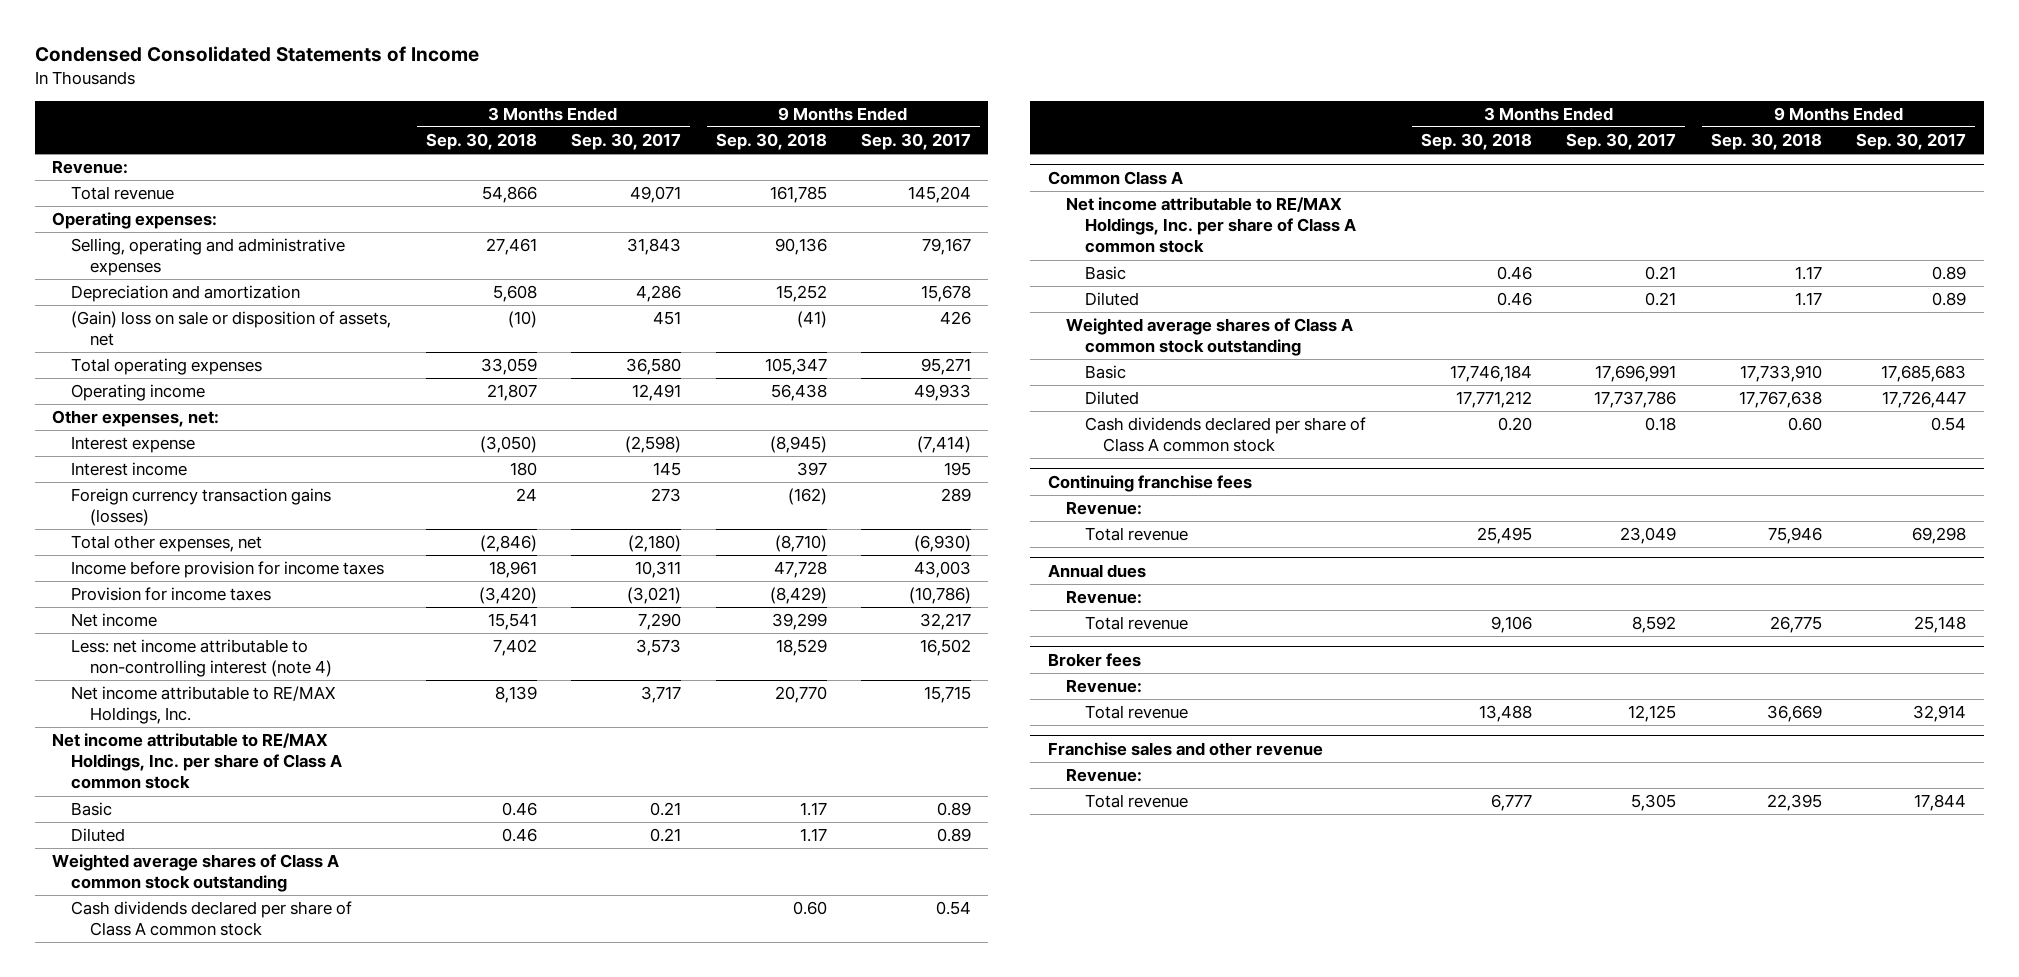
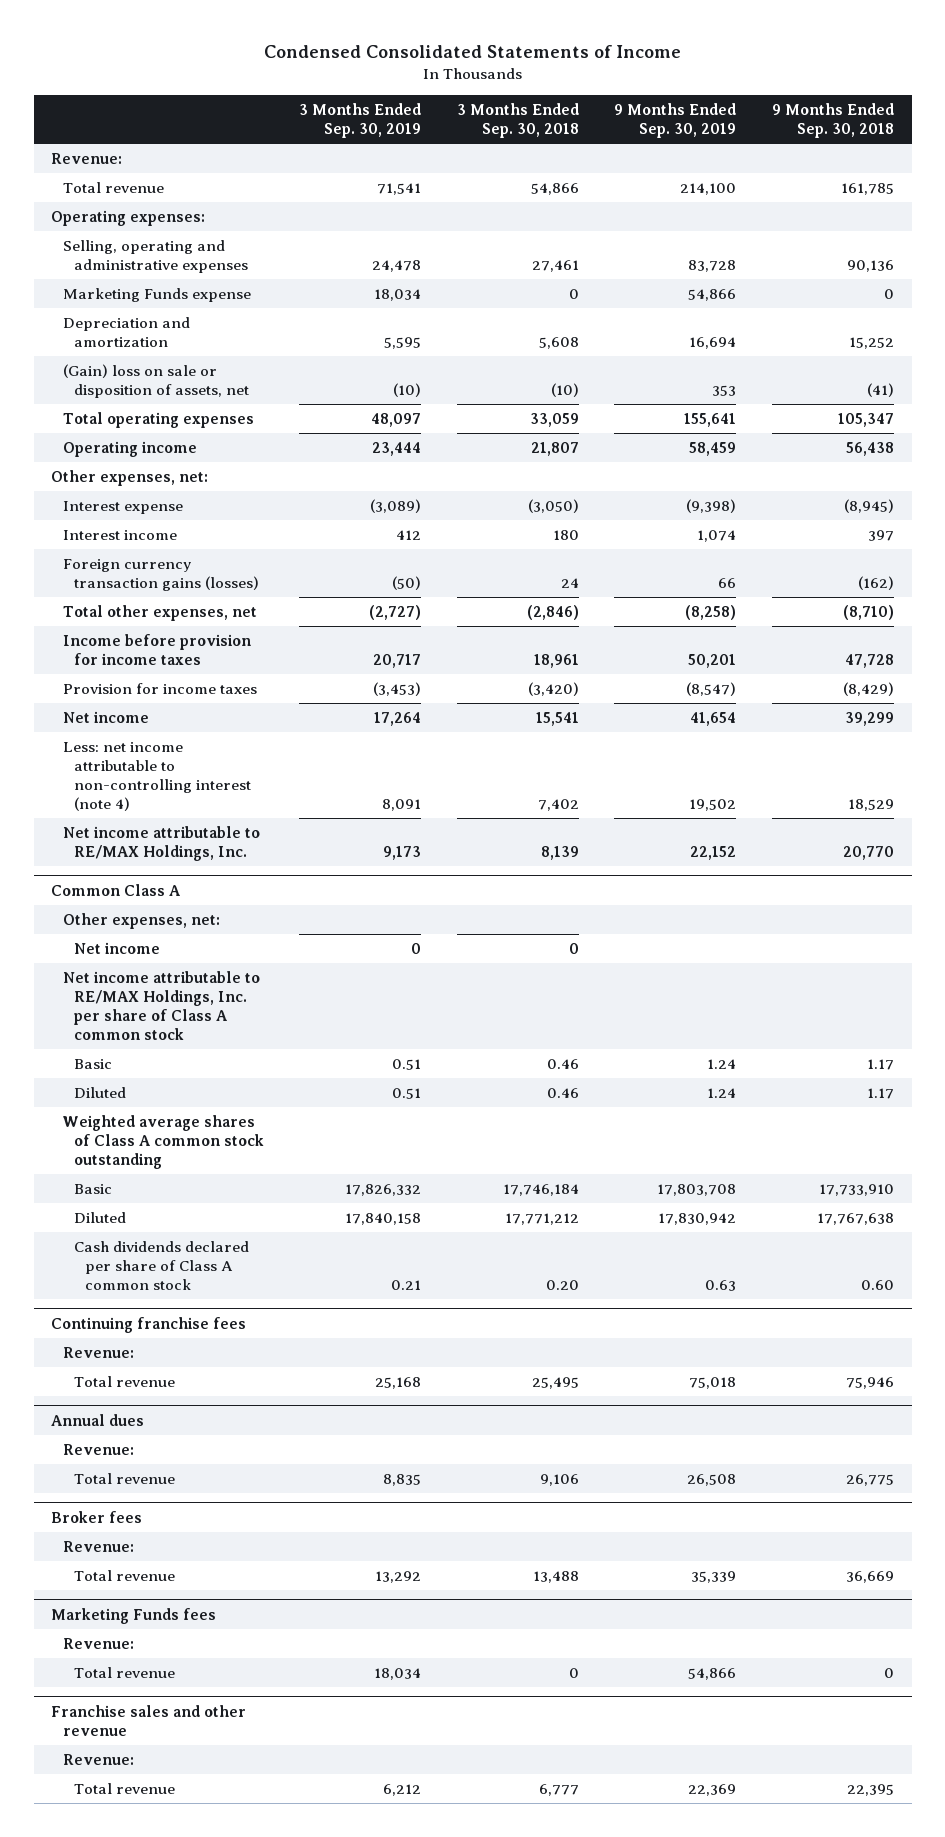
[571,132,682,150] Sep. 30, 2017 -> none
[861,132,972,150] Sep. 30, 2017 -> none
none -> [299,102,422,138] 3 Months Ended Sep. 30, 2019
none -> [614,102,737,138] 9 Months Ended Sep. 30, 2019
none -> [62,288,251,303] Marketing Funds expense
[52,733,343,790] Net income attributable to RE/MAX Holdings, Inc. per share of Class A common stock -> none
[71,802,113,817] Basic -> none
[71,828,126,843] Diluted -> none
[52,854,340,893] Weighted average shares of Class A common stock outstanding -> none
[71,901,353,937] Cash dividends declared per share of Class A common stock -> none
none -> [62,913,220,930] Other expenses, net:
none -> [73,942,160,955] Net income
none -> [51,1607,217,1624] Marketing Funds fees
none -> [62,1638,134,1650] Revenue:
none -> [73,1667,175,1679] Total revenue

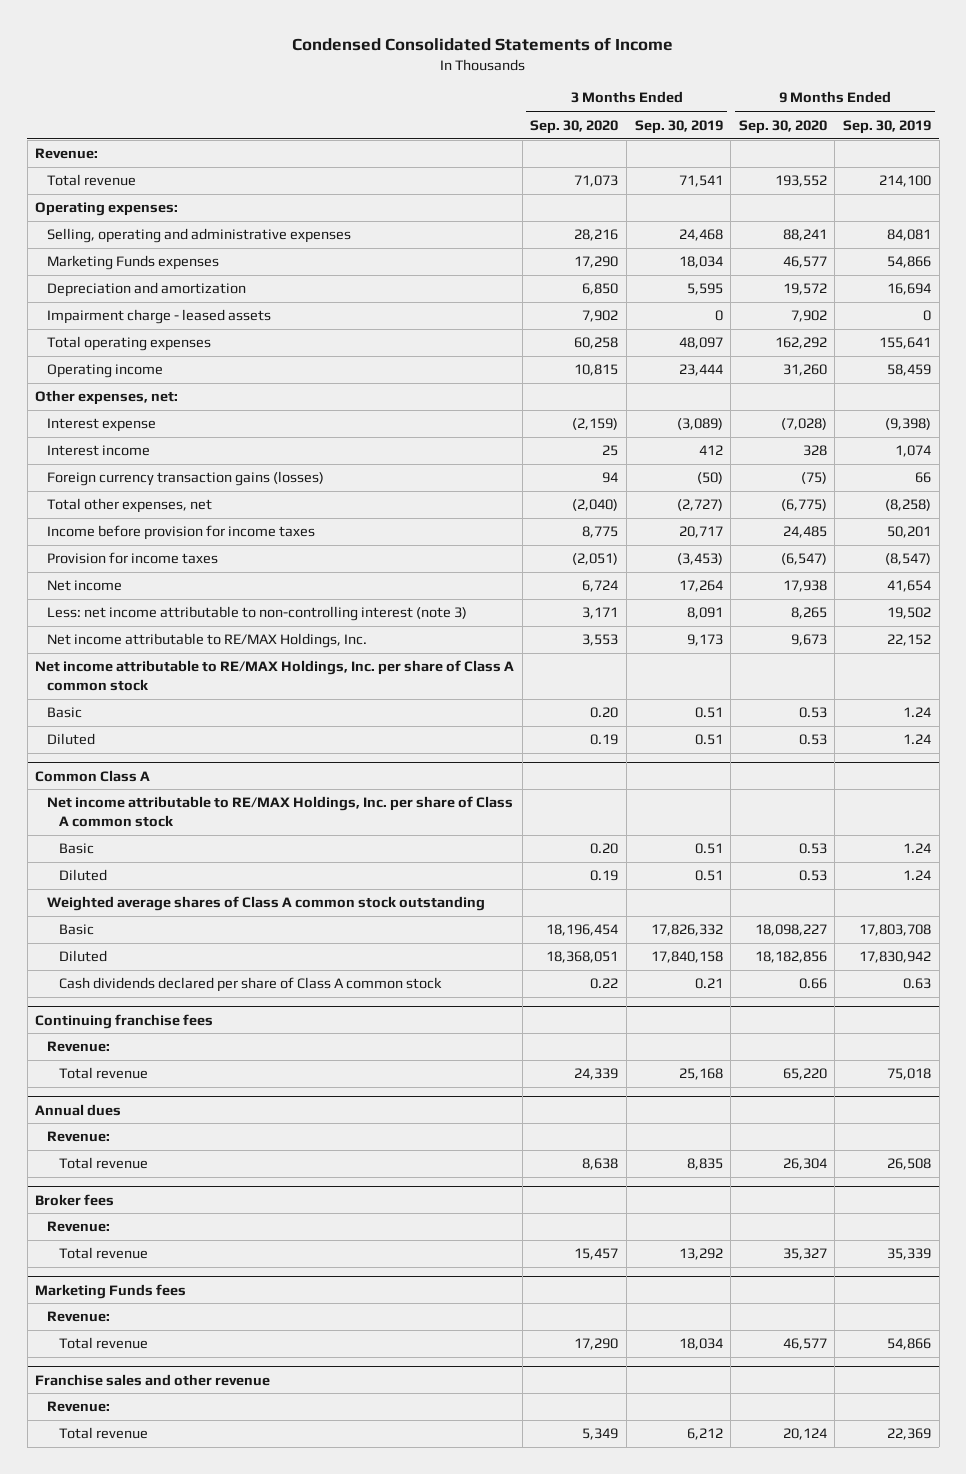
[456,102,579,138] 3 Months Ended Sep. 30, 2018 -> none
[771,102,894,138] 9 Months Ended Sep. 30, 2018 -> none
none -> [530,119,619,134] Sep. 30, 2020
none -> [738,119,827,134] Sep. 30, 2020
[372,260,422,273] 24,478 -> [678,229,723,242] 24,468
[688,260,737,273] 83,728 -> [886,229,931,242] 84,081
[62,288,251,303] Marketing Funds expense -> [46,255,219,271] Marketing Funds expenses
[62,364,249,399] (Gain) loss on sale or disposition of assets, net -> none
none -> [46,309,271,325] Impairment charge - leased assets
[62,742,251,812] Less: net income attributable to non-controlling interest (note 4) -> [46,606,467,622] Less: net income attributable to non-controlling interest (note 3)
none -> [35,660,515,691] Net income attributable to RE/MAX Holdings, Inc. per share of Class A common stock
none -> [46,707,82,719] Basic
none -> [46,733,95,746] Diluted
[62,913,220,930] Other expenses, net: -> none
[73,942,160,955] Net income -> none

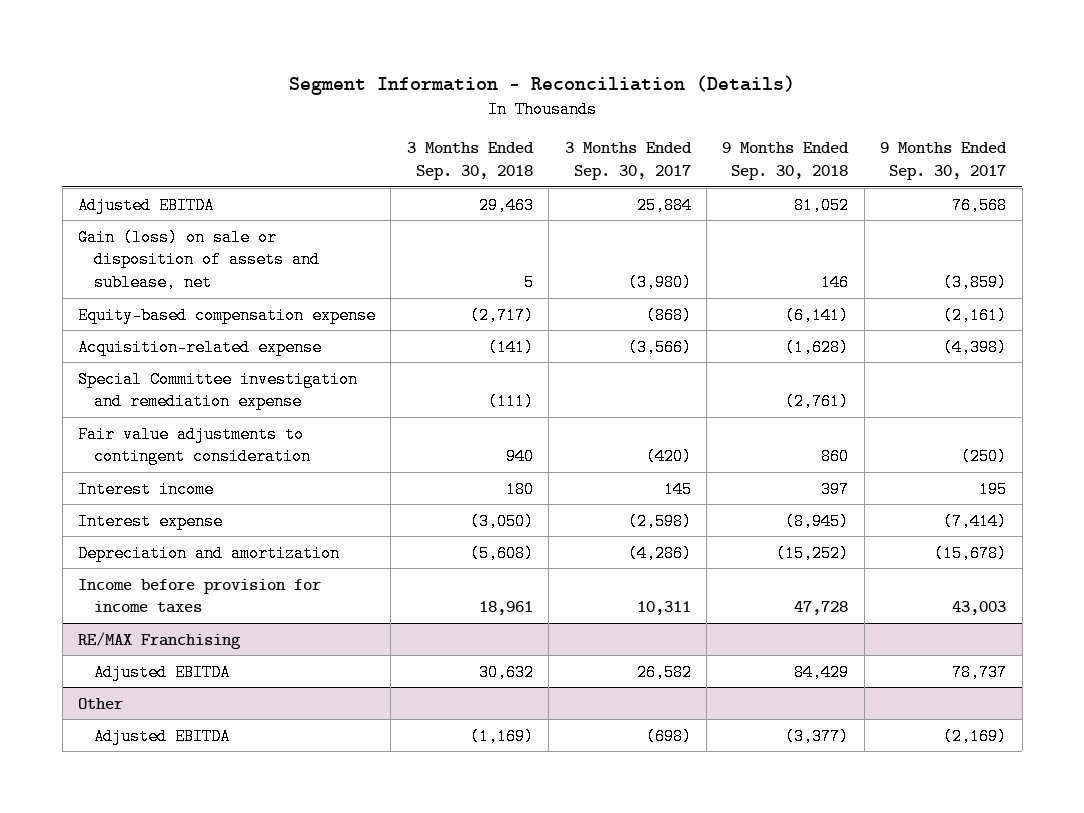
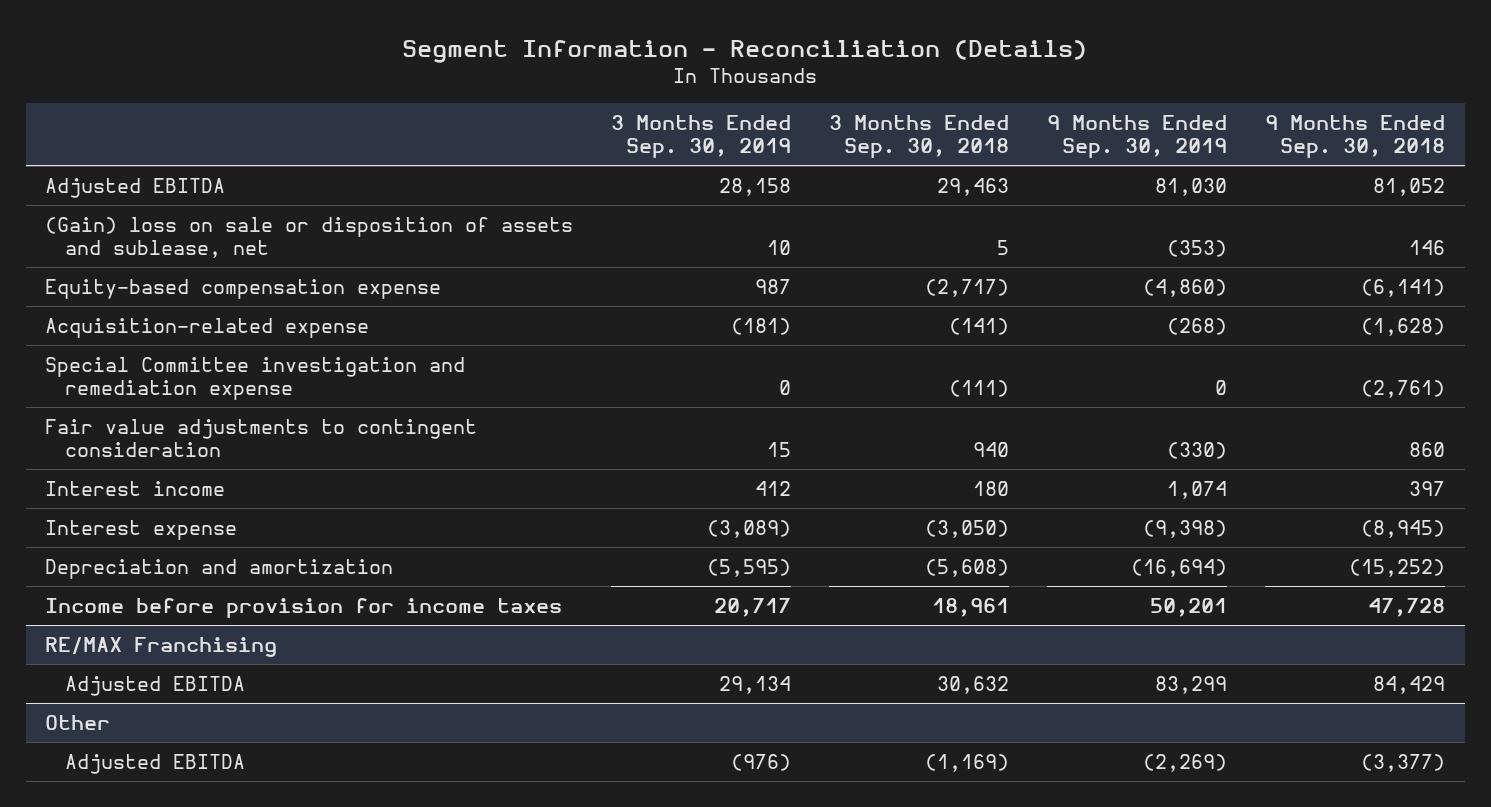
[564,142,692,181] 3 Months Ended Sep. 30, 2017 -> none
[880,142,1008,181] 9 Months Ended Sep. 30, 2017 -> none
none -> [611,114,792,159] 3 Months Ended Sep. 30, 2019
none -> [1047,114,1228,159] 9 Months Ended Sep. 30, 2019
[77,228,320,292] Gain (loss) on sale or disposition of assets and sublease, net -> [45,216,574,259] (Gain) loss on sale or disposition of assets and sublease, net

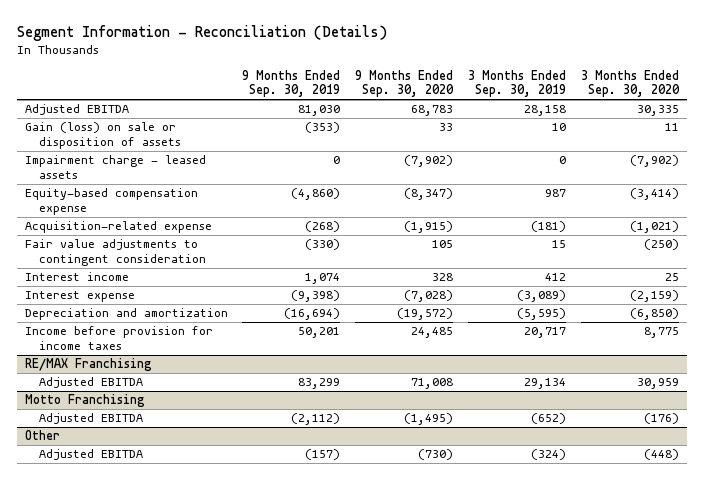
[829,114,1010,159] 3 Months Ended Sep. 30, 2018 -> none
[1265,114,1446,159] 9 Months Ended Sep. 30, 2018 -> none
none -> [355,69,455,98] 9 Months Ended Sep. 30, 2020
none -> [581,69,681,98] 3 Months Ended Sep. 30, 2020
[45,216,574,259] (Gain) loss on sale or disposition of assets and sublease, net -> [24,122,182,150] Gain (loss) on sale or disposition of assets
none -> [24,155,206,180] Impairment charge - leased assets
[45,356,466,401] Special Committee investigation and remediation expense -> none
none -> [24,394,145,408] Motto Franchising
none -> [39,413,144,425] Adjusted EBITDA
[731,753,792,771] (976) -> [531,449,567,461] (324)
[1143,753,1228,772] (2,269) -> [305,449,341,461] (157)

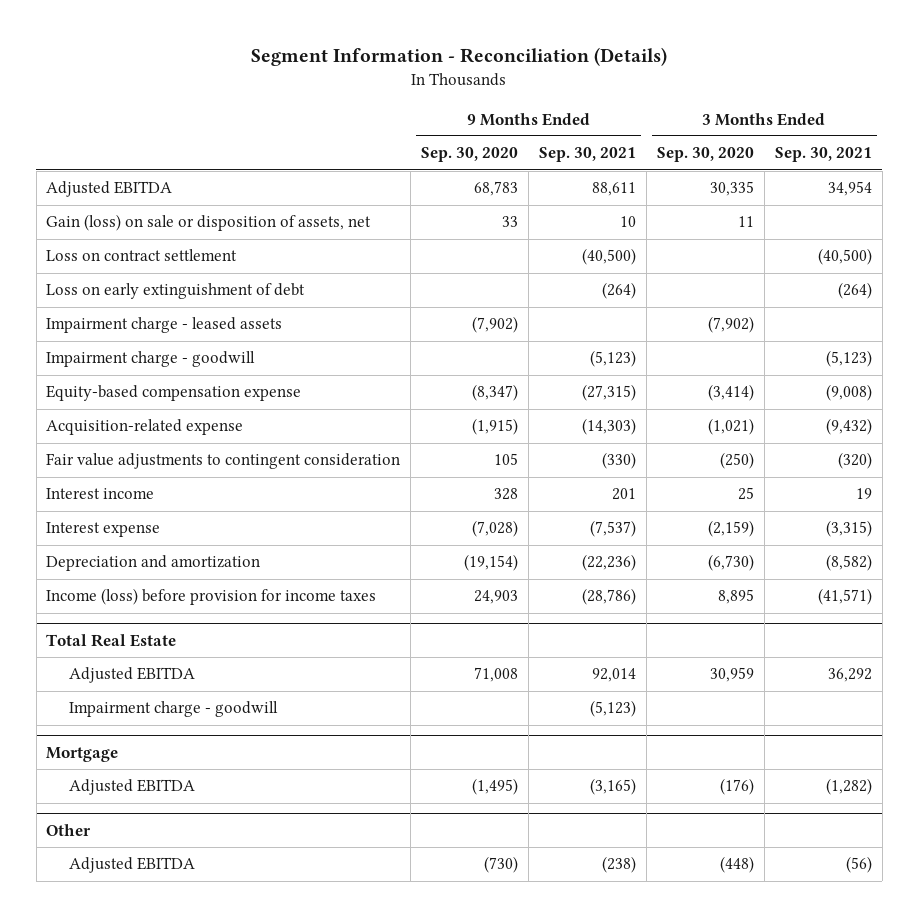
[242,69,341,98] 9 Months Ended Sep. 30, 2019 -> none
[468,69,567,98] 3 Months Ended Sep. 30, 2019 -> none
none -> [539,147,637,163] Sep. 30, 2021
none -> [774,147,872,163] Sep. 30, 2021
[24,122,182,150] Gain (loss) on sale or disposition of assets -> [46,214,372,232] Gain (loss) on sale or disposition of assets, net
none -> [46,249,238,262] Loss on contract settlement
none -> [46,283,306,300] Loss on early extinguishment of debt
none -> [46,351,256,368] Impairment charge - goodwill
[24,358,152,372] RE/MAX Franchising -> none
[397,308,454,321] (19,572) -> [464,554,519,572] (19,154)
[630,308,680,321] (6,850) -> [707,554,754,572] (6,730)
[24,326,213,351] Income before provision for income taxes -> [46,588,377,606] Income (loss) before provision for income taxes
[411,327,454,339] 24,485 -> [474,590,519,605] 24,903
[644,327,680,339] 8,775 -> [717,589,754,605] 8,895
none -> [46,633,177,647] Total Real Estate
[24,394,145,408] Motto Franchising -> none
none -> [69,701,279,718] Impairment charge - goodwill
none -> [46,746,119,762] Mortgage

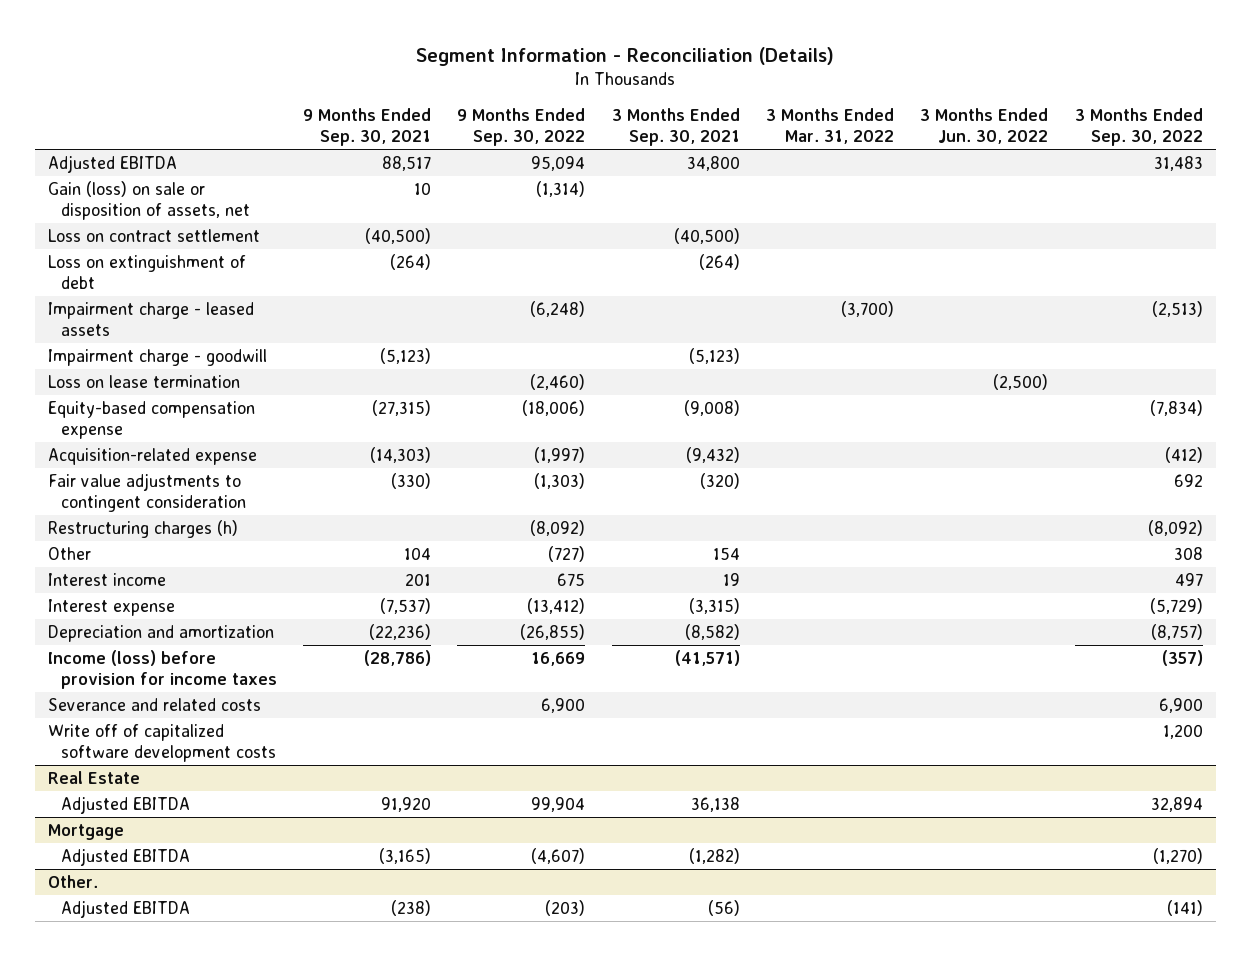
[421,147,519,163] Sep. 30, 2020 -> none
[656,147,754,163] Sep. 30, 2020 -> none
none -> [457,108,586,147] 9 Months Ended Sep. 30, 2022
none -> [765,108,894,145] 3 Months Ended Mar. 31, 2022
none -> [920,108,1049,145] 3 Months Ended Jun. 30, 2022
none -> [1074,108,1203,147] 3 Months Ended Sep. 30, 2022
[592,182,637,197] 88,611 -> [382,155,432,171] 88,517
[827,181,872,197] 34,954 -> [686,155,740,171] 34,800
[46,283,306,300] Loss on early extinguishment of debt -> [47,254,246,289] Loss on extinguishment of debt
none -> [47,374,240,388] Loss on lease termination
none -> [47,519,238,538] Restructuring charges (h)
none -> [47,546,91,560] Other
[69,701,279,718] Impairment charge - goodwill -> none
none -> [47,697,261,711] Severance and related costs
none -> [47,723,276,762] Write off of capitalized software development costs
[46,633,177,647] Total Real Estate -> [47,770,140,784] Real Estate
[592,668,637,683] 92,014 -> [381,796,432,812] 91,920
[827,668,872,683] 36,292 -> [690,796,740,812] 36,138
[46,823,92,836] Other -> [47,874,98,888] Other.

